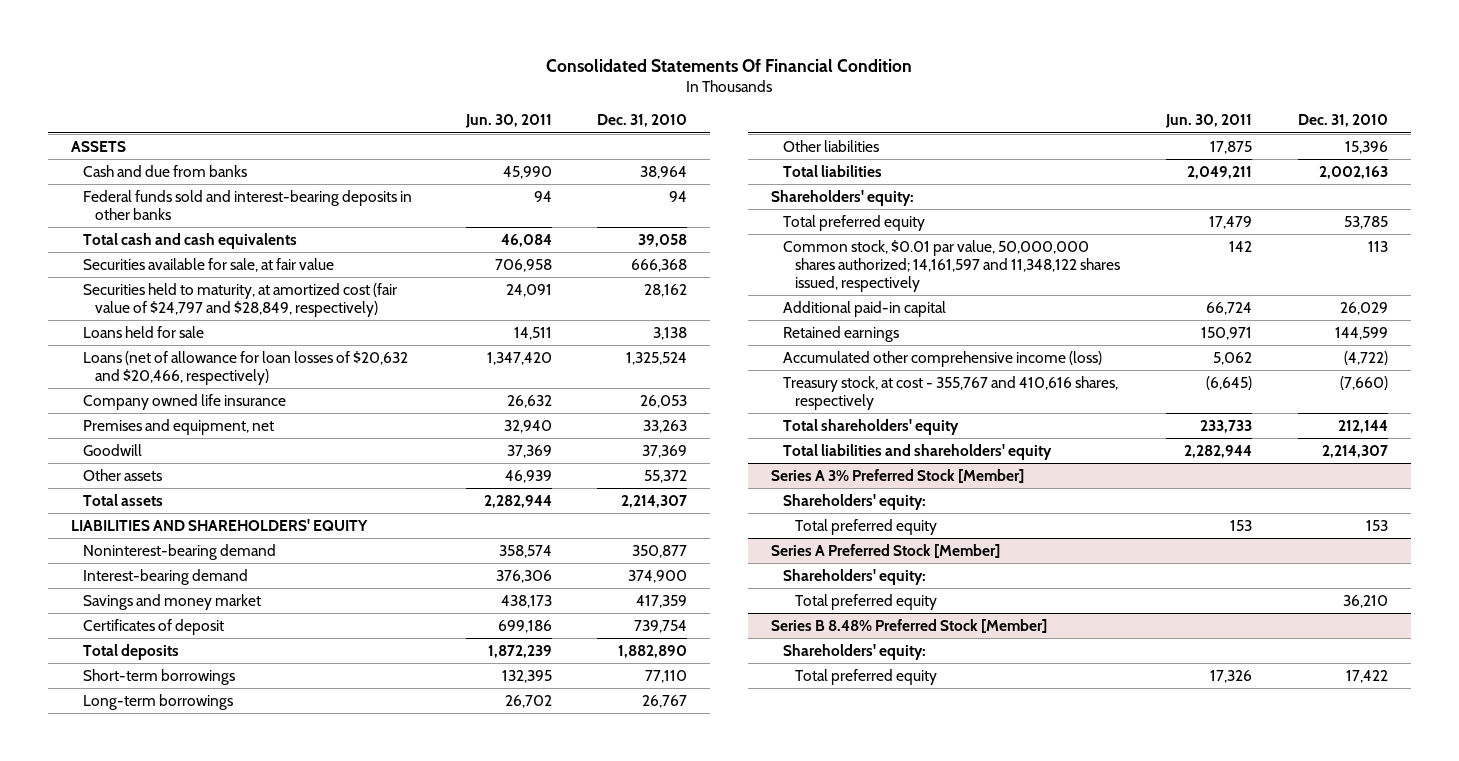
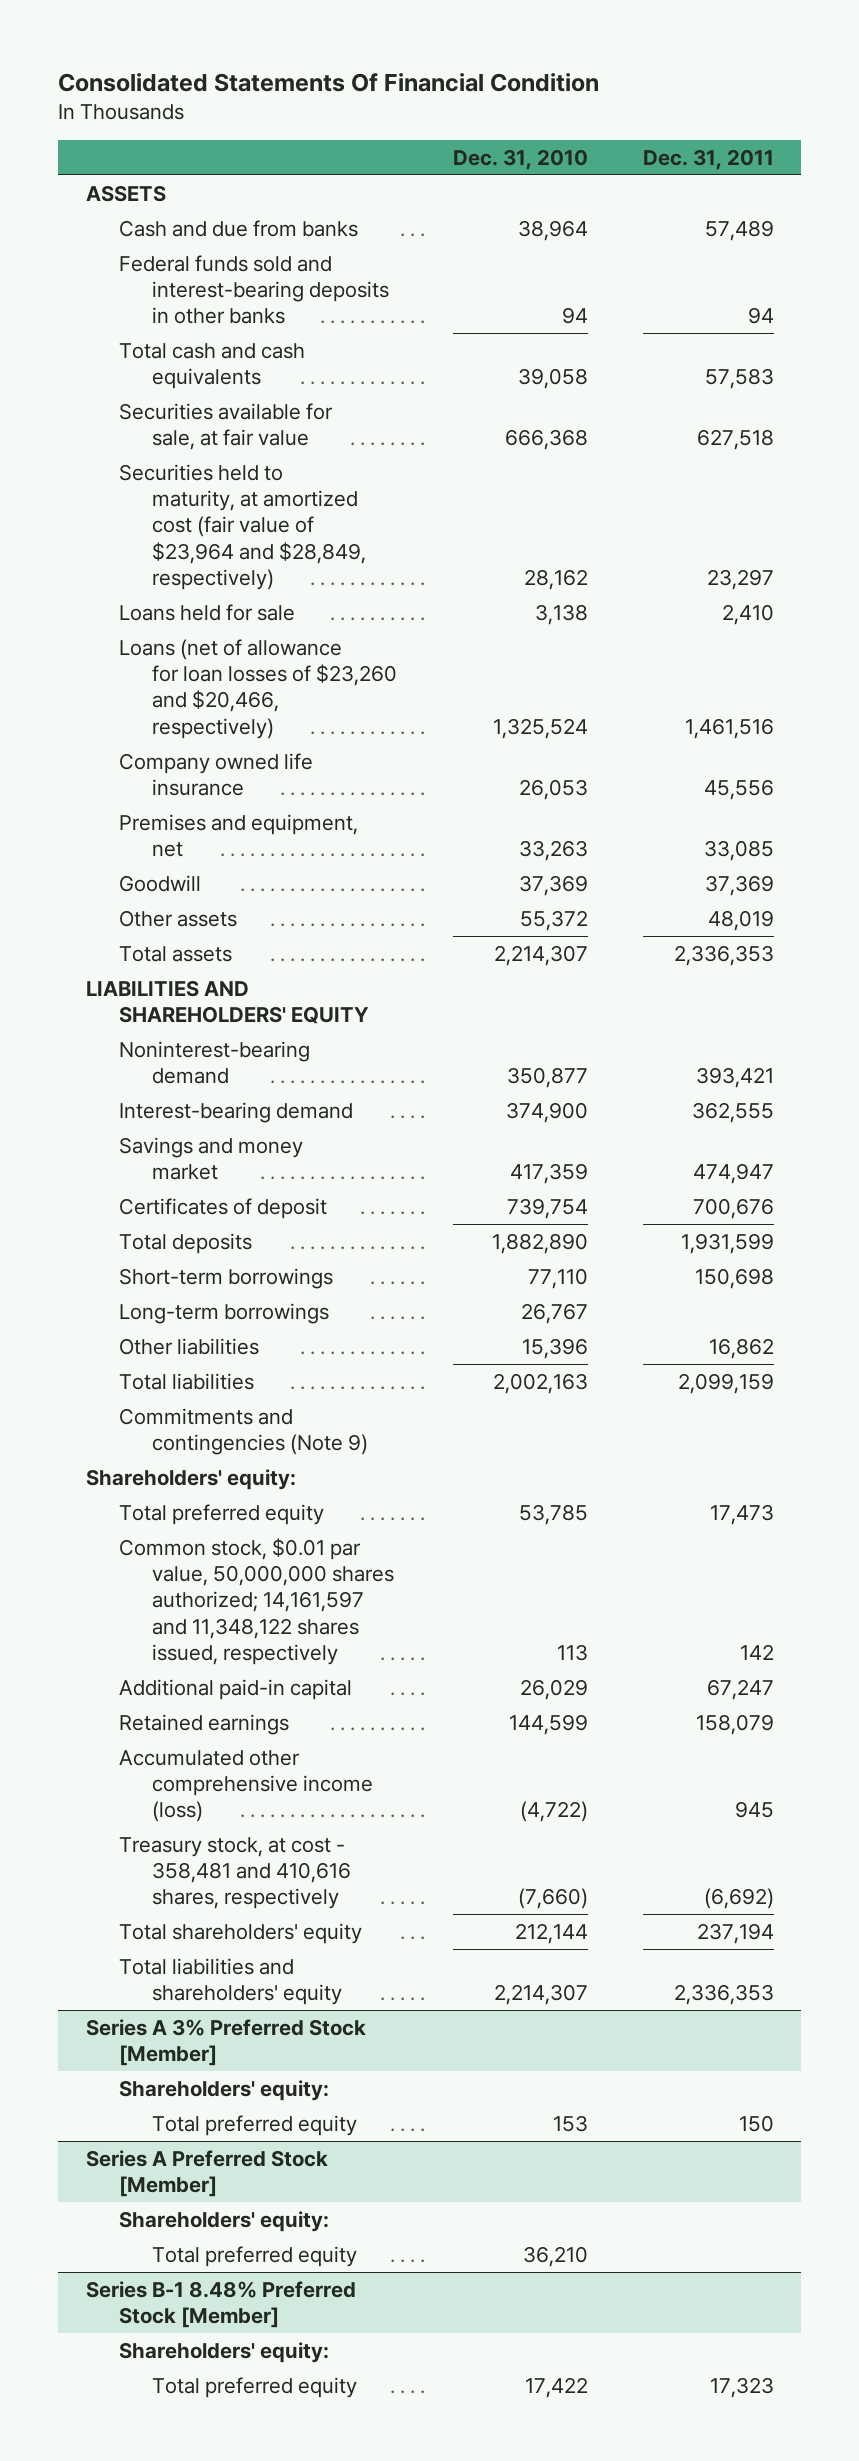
[464,114,552,129] Jun. 30, 2011 -> none
none -> [642,148,774,170] Dec. 31, 2011
[82,282,397,318] Securities held to maturity, at amortized cost (fair value of $24,797 and $28,849, respectively) -> [118,463,367,590] Securities held to maturity, at amortized cost (fair value of $23,964 and $28,849, respectively)
[82,350,408,386] Loans (net of allowance for loan losses of $20,632 and $20,466, respectively) -> [118,638,398,739] Loans (net of allowance for loan losses of $23,260 and $20,466, respectively)
none -> [118,1407,369,1456] Commitments and contingencies (Note 9)
[783,375,1119,411] Treasury stock, at cost - 355,767 and 410,616 shares, respectively -> [118,1836,352,1910] Treasury stock, at cost - 358,481 and 410,616 shares, respectively
[771,618,1048,633] Series B 8.48% Preferred Stock [Member] -> [85,2280,356,2329] Series B-1 8.48% Preferred Stock [Member]

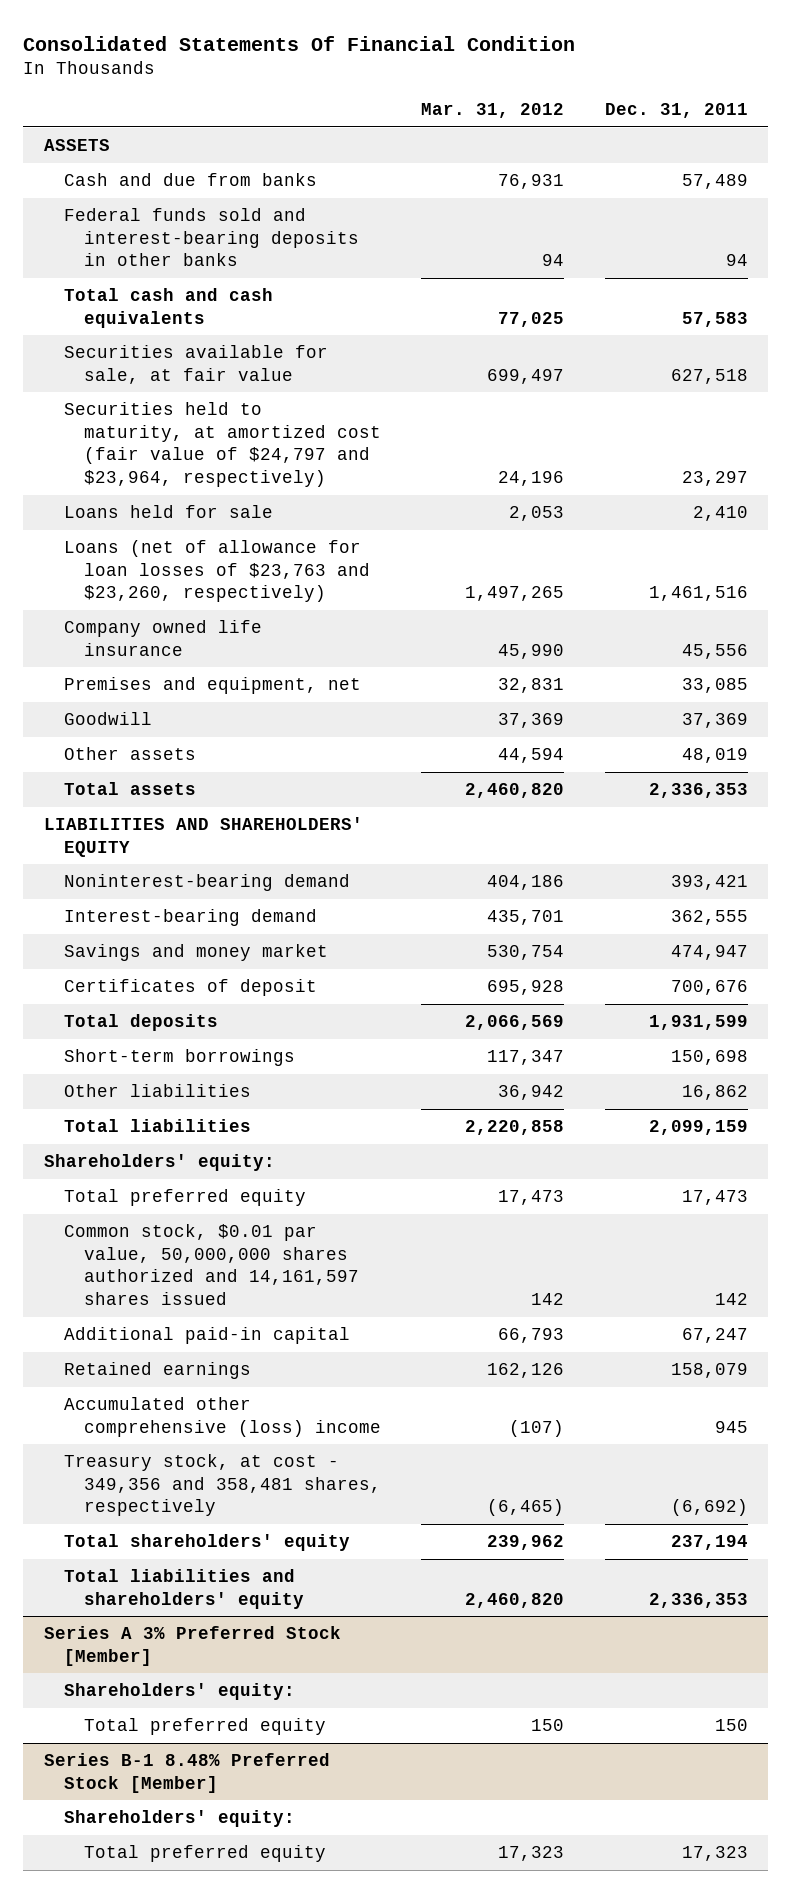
[452,148,588,170] Dec. 31, 2010 -> none
none -> [421,103,565,119] Mar. 31, 2012
[118,463,367,590] Securities held to maturity, at amortized cost (fair value of $23,964 and $28,849, respectively) -> [63,402,381,487] Securities held to maturity, at amortized cost (fair value of $24,797 and $23,964, respectively)
[118,638,398,739] Loans (net of allowance for loan losses of $23,260 and $20,466, respectively) -> [63,540,370,603] Loans (net of allowance for loan losses of $23,763 and $23,260, respectively)
[118,1302,329,1324] Long-term borrowings -> none
[118,1407,369,1456] Commitments and contingencies (Note 9) -> none
[118,1537,395,1665] Common stock, $0.01 par value, 50,000,000 shares authorized; 14,161,597 and 11,348,122 shares issued, respectively -> [63,1224,359,1305] Common stock, $0.01 par value, 50,000,000 shares authorized and 14,161,597 shares issued
[118,1749,374,1823] Accumulated other comprehensive income (loss) -> [63,1397,381,1437] Accumulated other comprehensive (loss) income
[118,1836,352,1910] Treasury stock, at cost - 358,481 and 410,616 shares, respectively -> [63,1454,381,1517] Treasury stock, at cost - 349,356 and 358,481 shares, respectively
[85,2149,328,2198] Series A Preferred Stock [Member] -> none
[118,2210,329,2232] Shareholders' equity: -> none
[152,2245,358,2267] Total preferred equity -> none

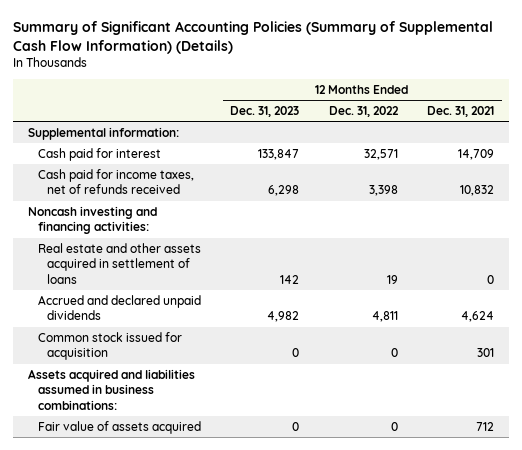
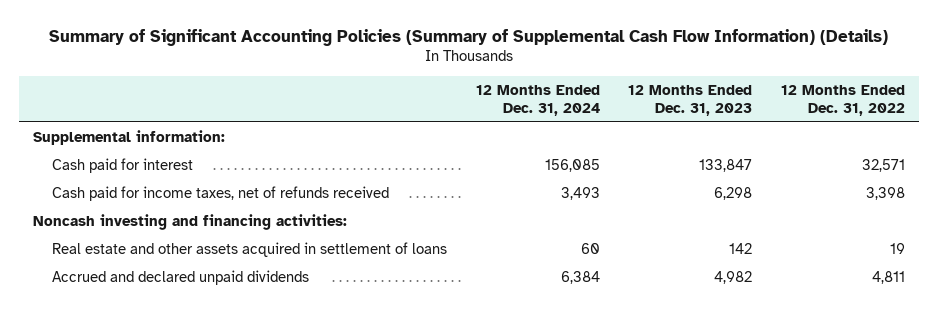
[427,106,495,118] Dec. 31, 2021 -> none
none -> [475,84,600,116] 12 Months Ended Dec. 31, 2024
[37,331,182,361] Common stock issued for acquisition -> none
[27,368,195,411] Assets acquired and liabilities assumed in business combinations: -> none
[37,420,201,434] Fair value of assets acquired -> none

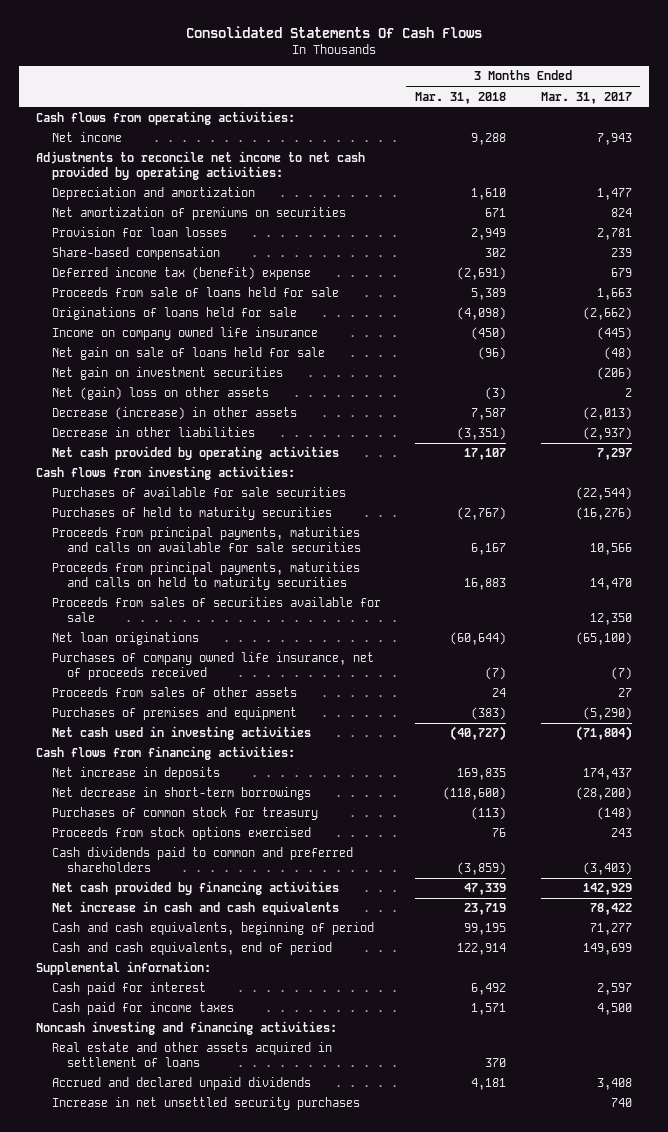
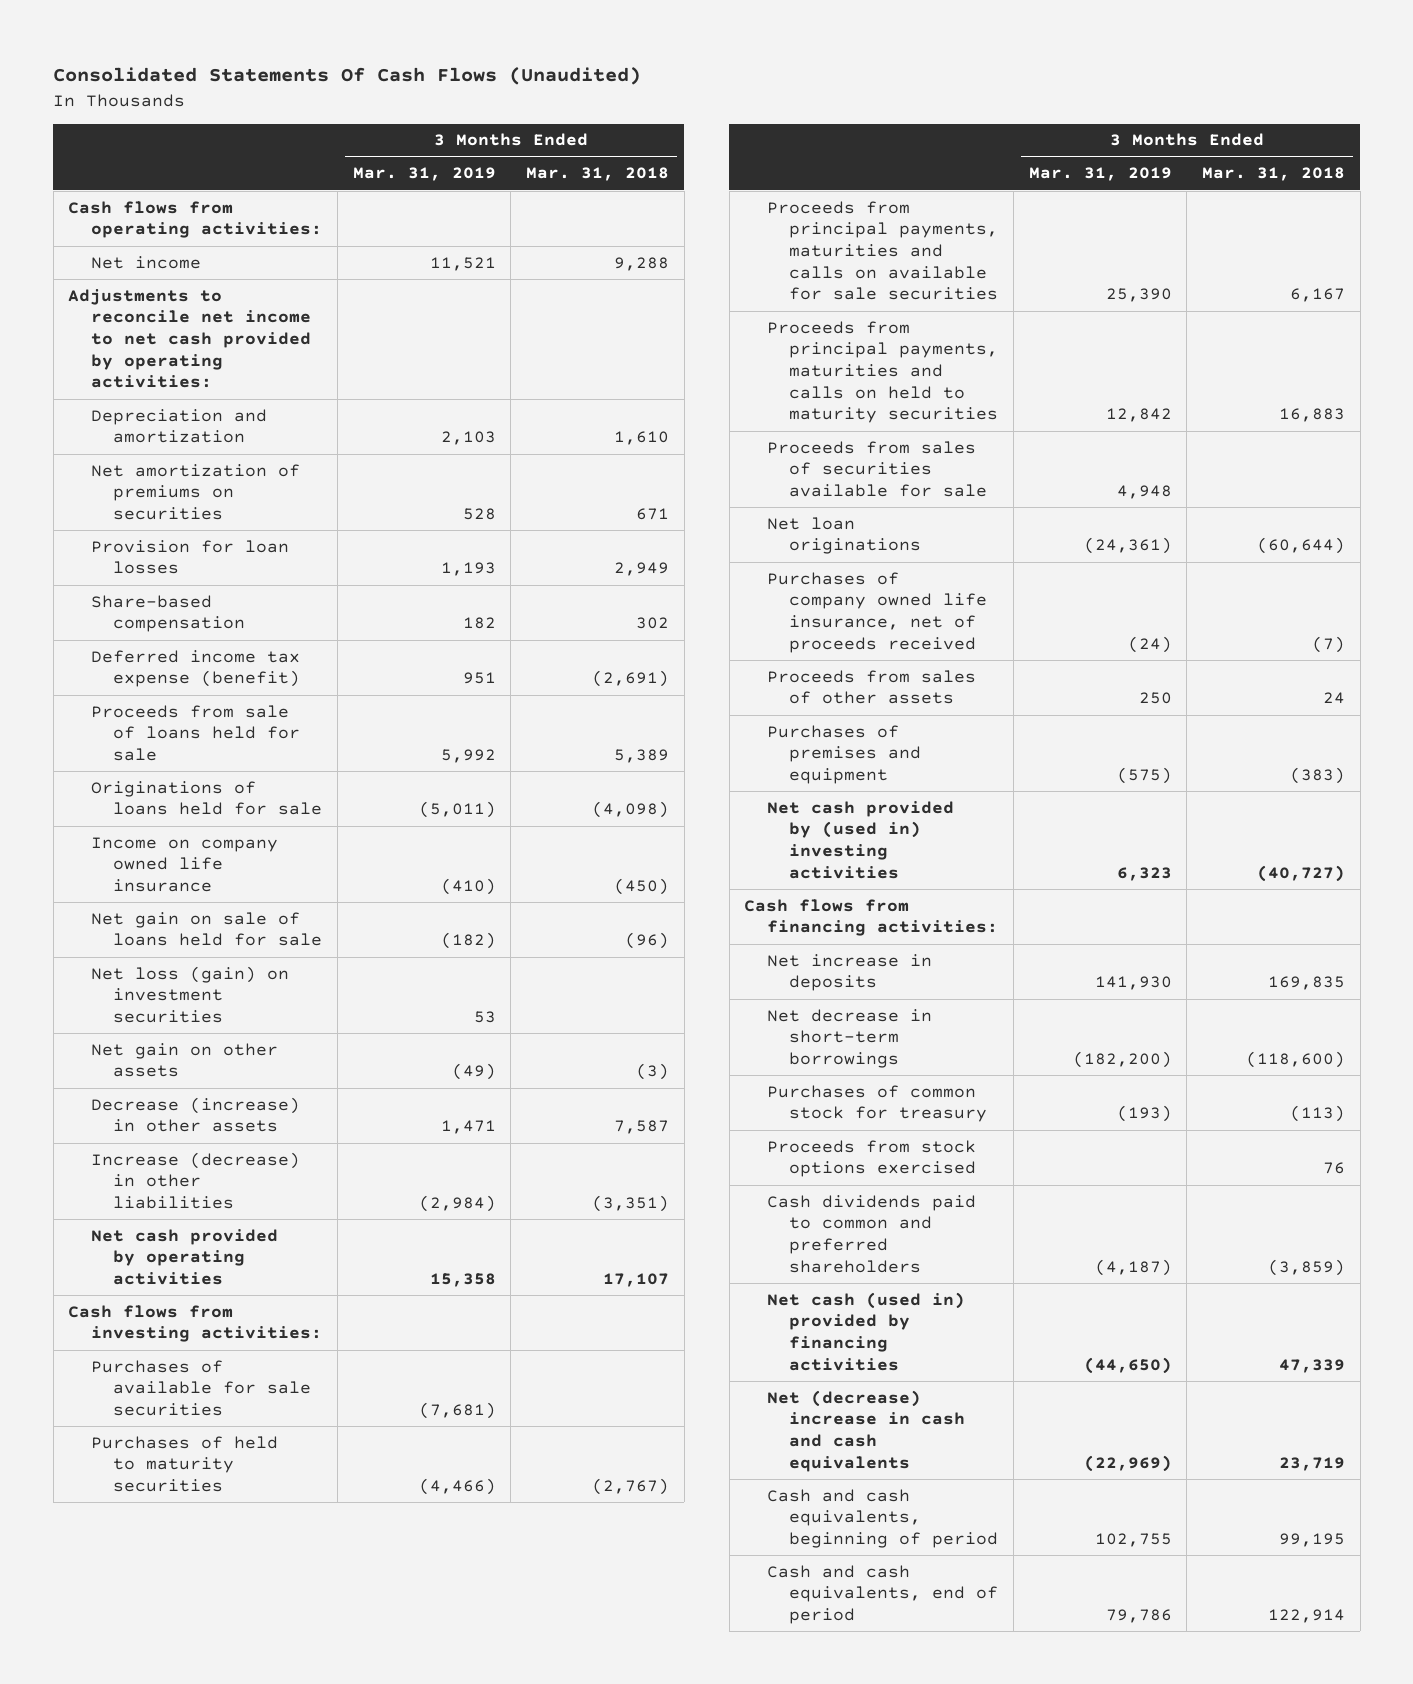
[186,25,483,38] Consolidated Statements Of Cash Flows -> [53,67,642,86] Consolidated Statements Of Cash Flows (Unaudited)
[540,91,632,104] Mar. 31, 2017 -> none
none -> [352,167,496,182] Mar. 31, 2019
[51,267,311,281] Deferred income tax (benefit) expense -> [90,649,301,688] Deferred income tax expense (benefit)
[51,367,283,381] Net gain on investment securities -> [90,965,289,1024] Net loss (gain) on investment securities
[51,387,269,401] Net (gain) loss on other assets -> [90,1042,278,1078] Net gain on other assets
[51,427,255,438] Decrease in other liabilities -> [90,1151,300,1210] Increase (decrease) in other liabilities
[51,726,311,741] Net cash used in investing activities -> [766,800,954,879] Net cash provided by (used in) investing activities
[51,881,339,896] Net cash provided by financing activities -> [766,1291,965,1371] Net cash (used in) provided by financing activities
[51,901,339,916] Net increase in cash and cash equivalents -> [766,1389,966,1472] Net (decrease) increase in cash and cash equivalents
[36,961,212,976] Supplemental information: -> none
[51,982,206,996] Cash paid for interest -> none
[51,1002,234,1016] Cash paid for income taxes -> none
[36,1021,338,1036] Noncash investing and financing activities: -> none
[51,1042,332,1067] Real estate and other assets acquired in settlement of loans -> none
[51,1077,311,1091] Accrued and declared unpaid dividends -> none
[51,1097,360,1111] Increase in net unsettled security purchases -> none

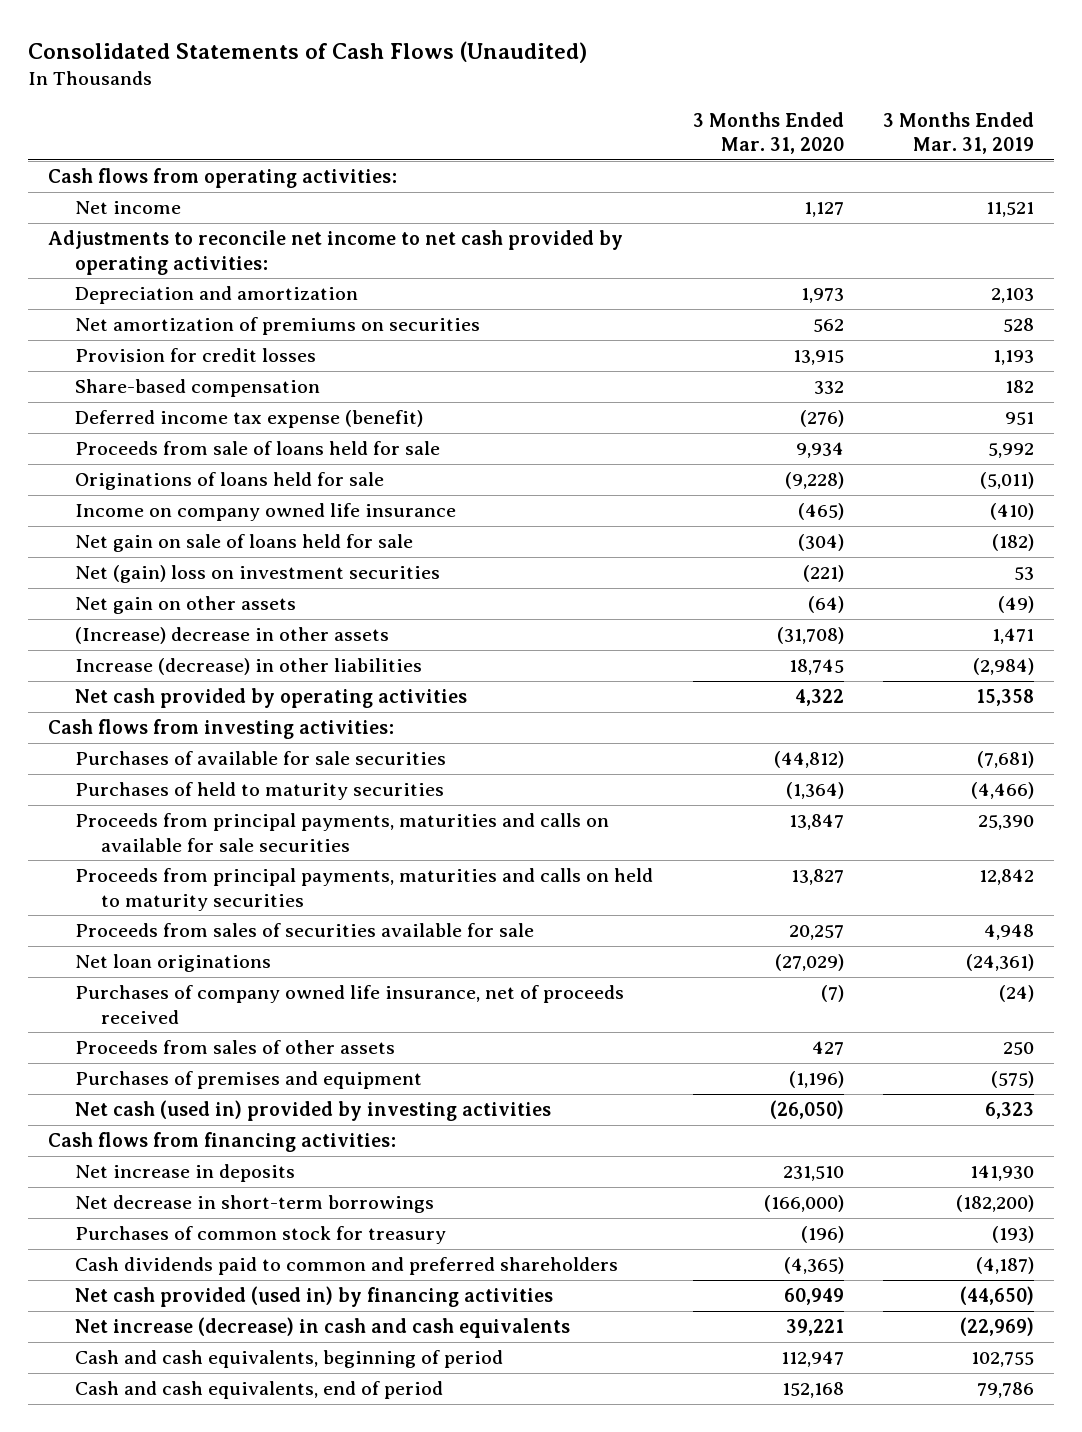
[53,67,642,86] Consolidated Statements Of Cash Flows (Unaudited) -> [28,40,588,63] Consolidated Statements of Cash Flows (Unaudited)
[525,167,669,182] Mar. 31, 2018 -> none
none -> [692,111,844,155] 3 Months Ended Mar. 31, 2020
[90,539,289,575] Provision for loan losses -> [74,348,316,363] Provision for credit losses
[90,965,289,1024] Net loss (gain) on investment securities -> [74,565,440,584] Net (gain) loss on investment securities
[90,1096,300,1133] Decrease (increase) in other assets -> [74,627,389,645] (Increase) decrease in other assets
[766,800,954,879] Net cash provided by (used in) investing activities -> [74,1100,551,1122] Net cash (used in) provided by investing activities
[766,1139,977,1178] Proceeds from stock options exercised -> none
[766,1291,965,1371] Net cash (used in) provided by financing activities -> [74,1286,553,1308] Net cash provided (used in) by financing activities
[766,1389,966,1472] Net (decrease) increase in cash and cash equivalents -> [74,1317,570,1339] Net increase (decrease) in cash and cash equivalents

